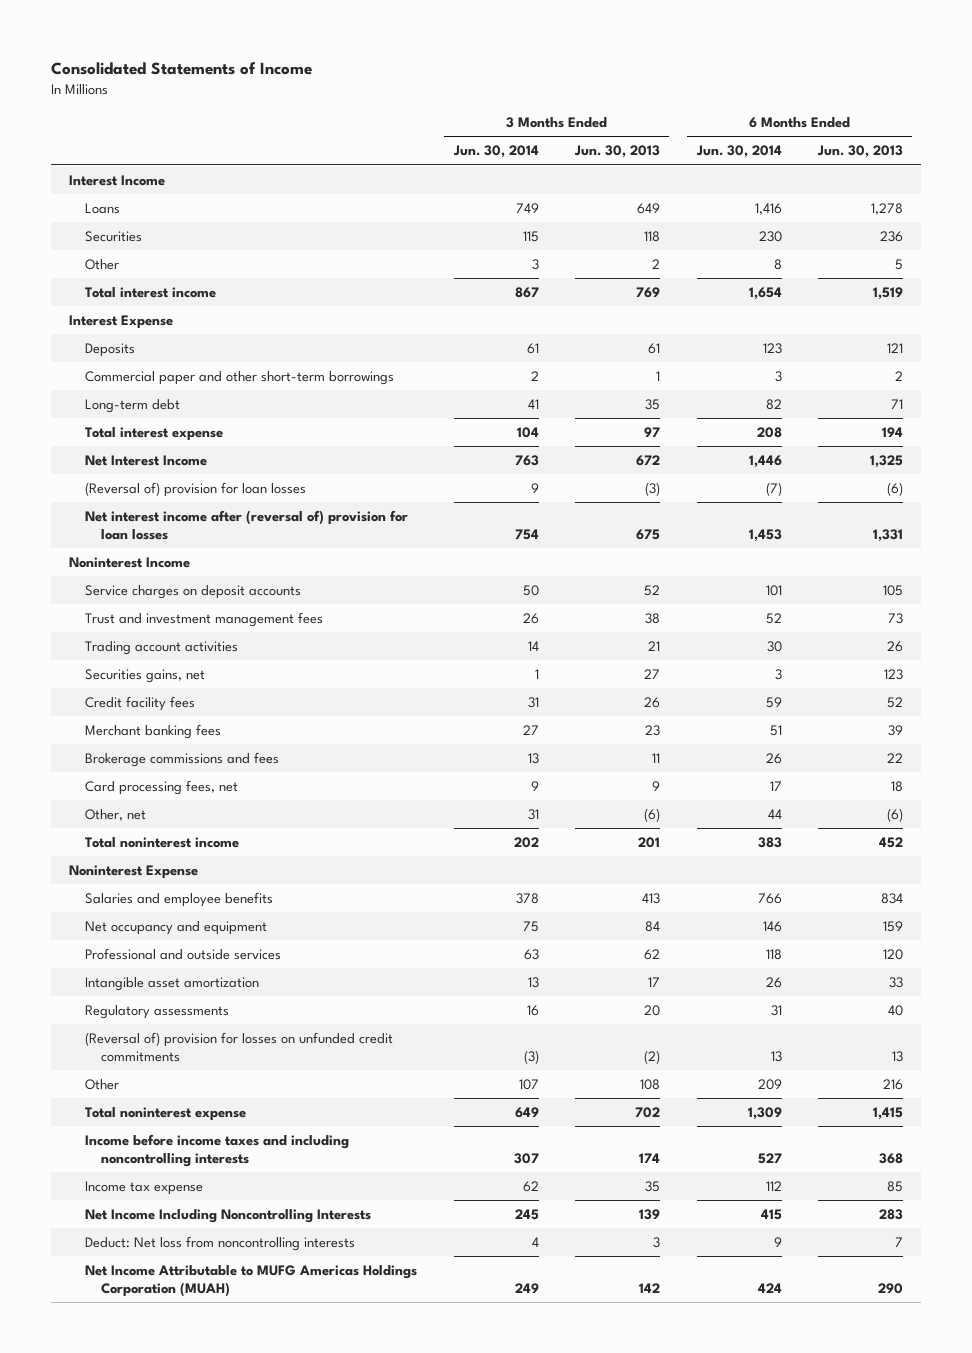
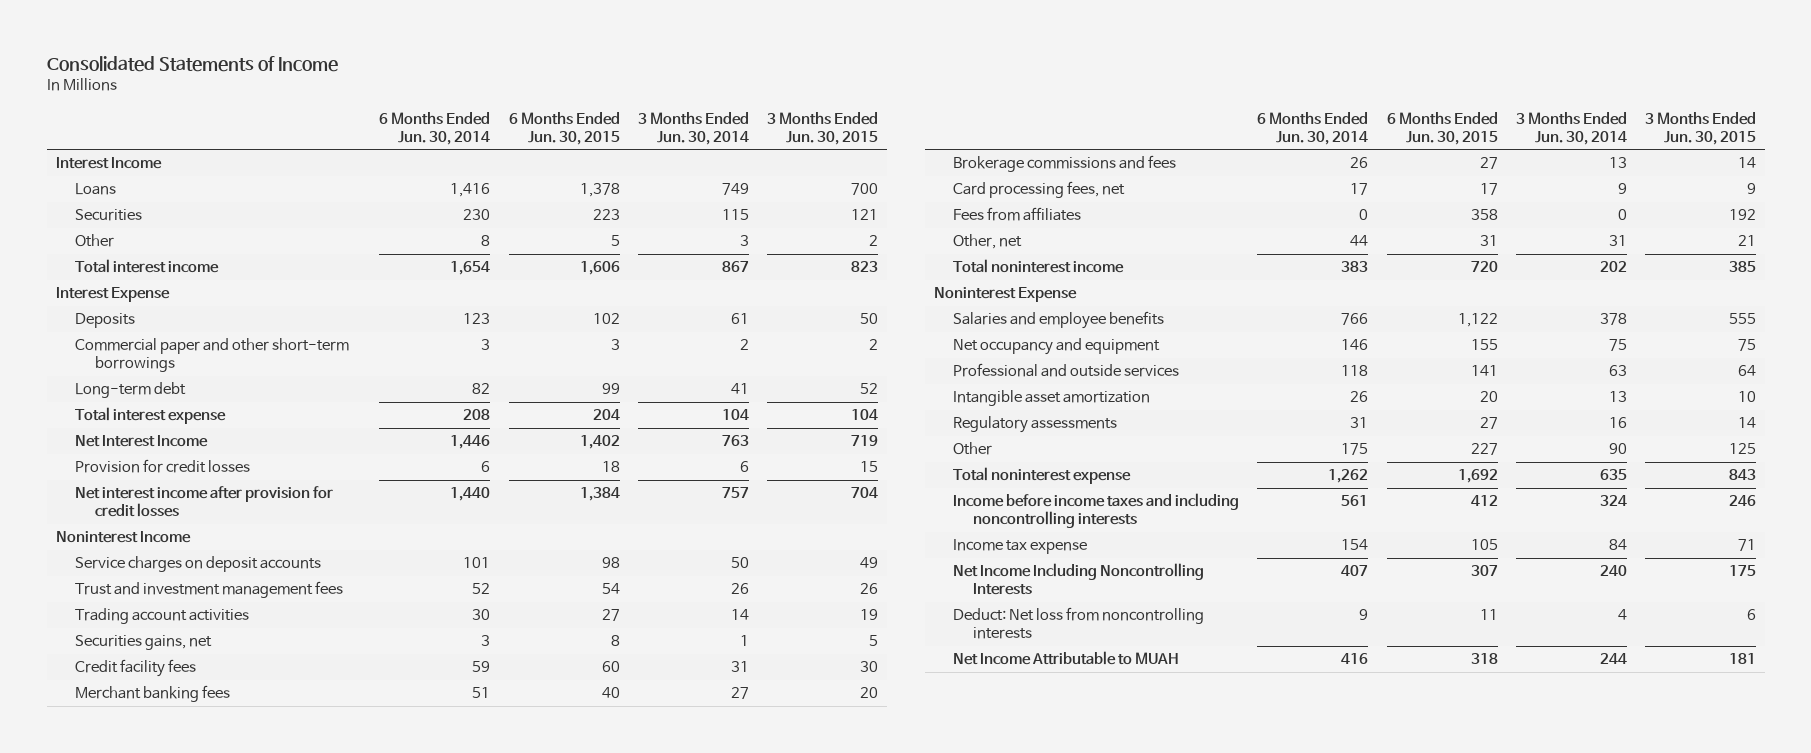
[574,145,661,159] Jun. 30, 2013 -> none
[816,145,903,159] Jun. 30, 2013 -> none
none -> [508,111,620,145] 6 Months Ended Jun. 30, 2015
none -> [766,111,878,145] 3 Months Ended Jun. 30, 2015
[85,481,307,497] (Reversal of) provision for loan losses -> none
none -> [75,459,251,474] Provision for credit losses
[85,509,409,540] Net interest income after (reversal of) provision for loan losses -> [75,486,334,518] Net interest income after provision for credit losses
[514,528,539,540] 754 -> [721,487,749,499] 757
[748,528,782,542] 1,453 -> [450,487,491,502] 1,440
none -> [953,207,1082,222] Fees from affiliates
[85,1031,394,1062] (Reversal of) provision for losses on unfunded credit commitments -> none
[518,1078,539,1090] 107 -> [1608,443,1627,455] 90
[757,1078,782,1090] 209 -> [1341,443,1369,456] 175
[514,1106,539,1118] 649 -> [1599,469,1627,481] 635
[747,1106,782,1120] 1,309 -> [1328,469,1369,484] 1,262
[513,1152,539,1164] 307 -> [1599,495,1627,507] 324
[757,1152,782,1164] 527 -> [1341,495,1369,507] 561
[522,1180,539,1192] 62 -> [1608,539,1627,551] 84
[765,1180,782,1191] 112 -> [1341,539,1369,551] 154
[514,1208,539,1220] 245 -> [1599,565,1627,577] 240
[760,1208,782,1220] 415 -> [1341,565,1369,577] 407
[85,1264,418,1297] Net Income Attributable to MUFG Americas Holdings Corporation (MUAH) -> [953,651,1180,666] Net Income Attributable to MUAH
[514,1282,539,1293] 249 -> [1599,653,1627,665] 244
[757,1282,782,1293] 424 -> [1341,653,1369,665] 416

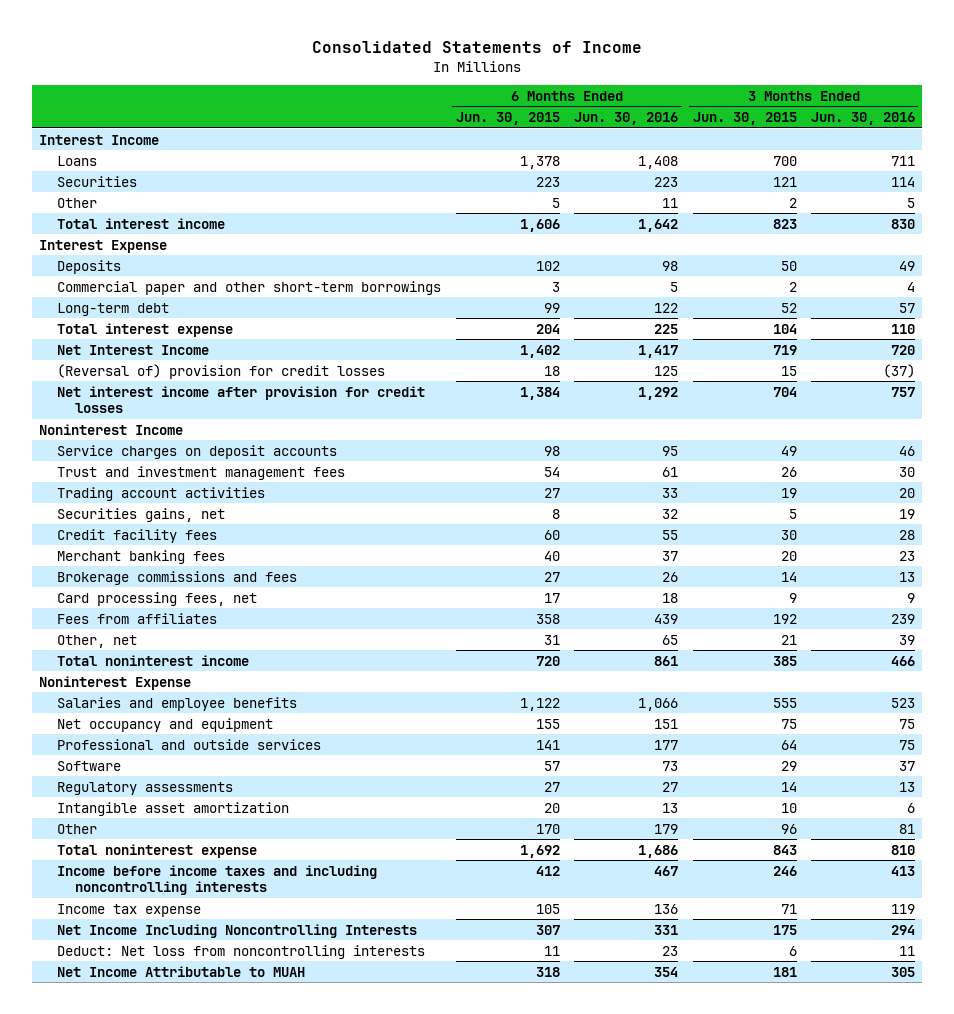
[379,111,491,145] 6 Months Ended Jun. 30, 2014 -> none
[637,111,749,145] 3 Months Ended Jun. 30, 2014 -> none
none -> [574,111,679,125] Jun. 30, 2016
none -> [810,111,915,125] Jun. 30, 2016
[75,459,251,474] Provision for credit losses -> [57,363,386,379] (Reversal of) provision for credit losses
none -> [57,760,122,771] Software
[953,390,1151,407] Intangible asset amortization -> [57,801,290,816] Intangible asset amortization
[1470,443,1498,456] 227 -> [535,823,560,834] 170
[1728,443,1756,455] 125 -> [780,823,797,834] 96

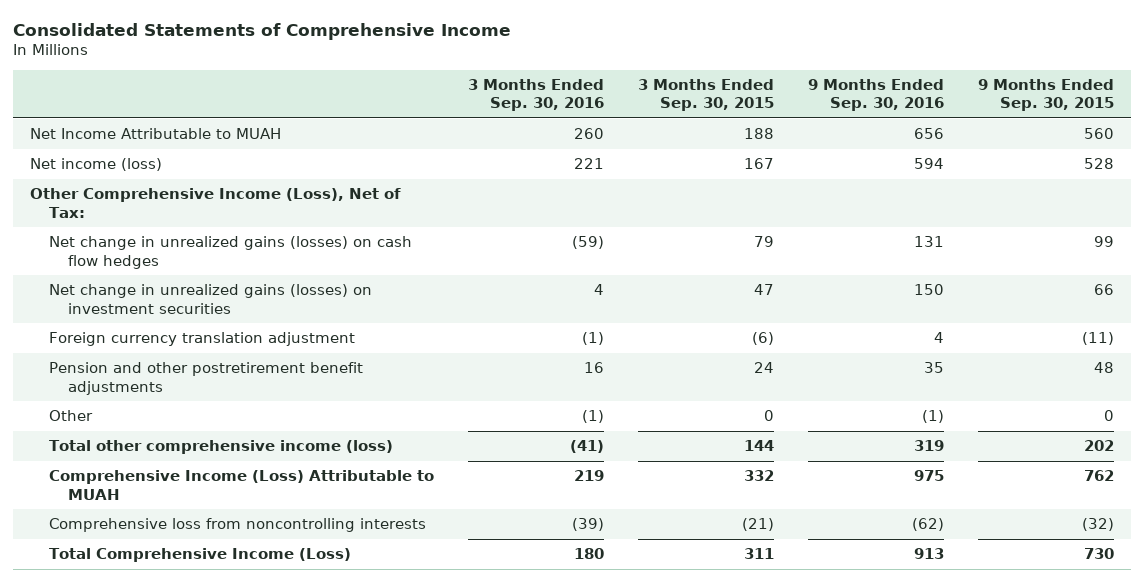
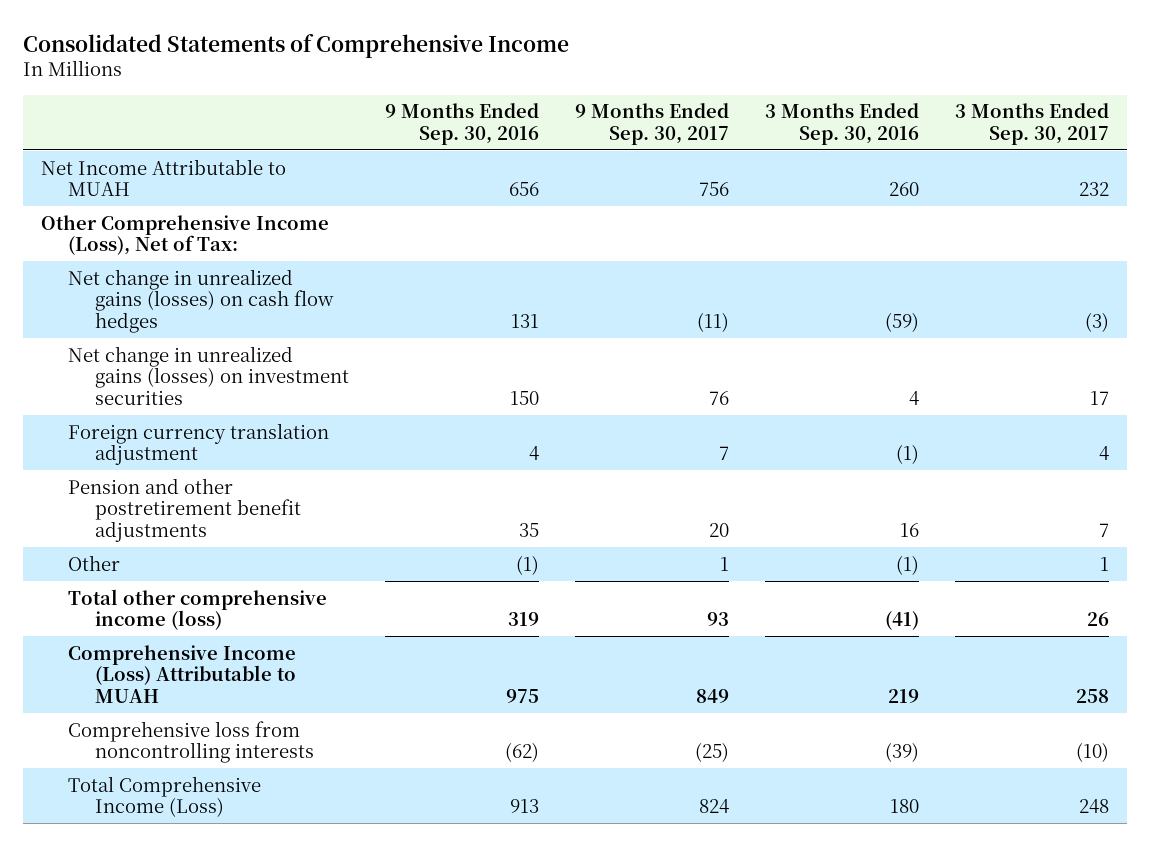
[638,78,775,112] 3 Months Ended Sep. 30, 2015 -> none
[978,78,1115,112] 9 Months Ended Sep. 30, 2015 -> none
none -> [575,103,730,145] 9 Months Ended Sep. 30, 2017
none -> [954,103,1109,145] 3 Months Ended Sep. 30, 2017
[30,158,163,172] Net income (loss) -> none

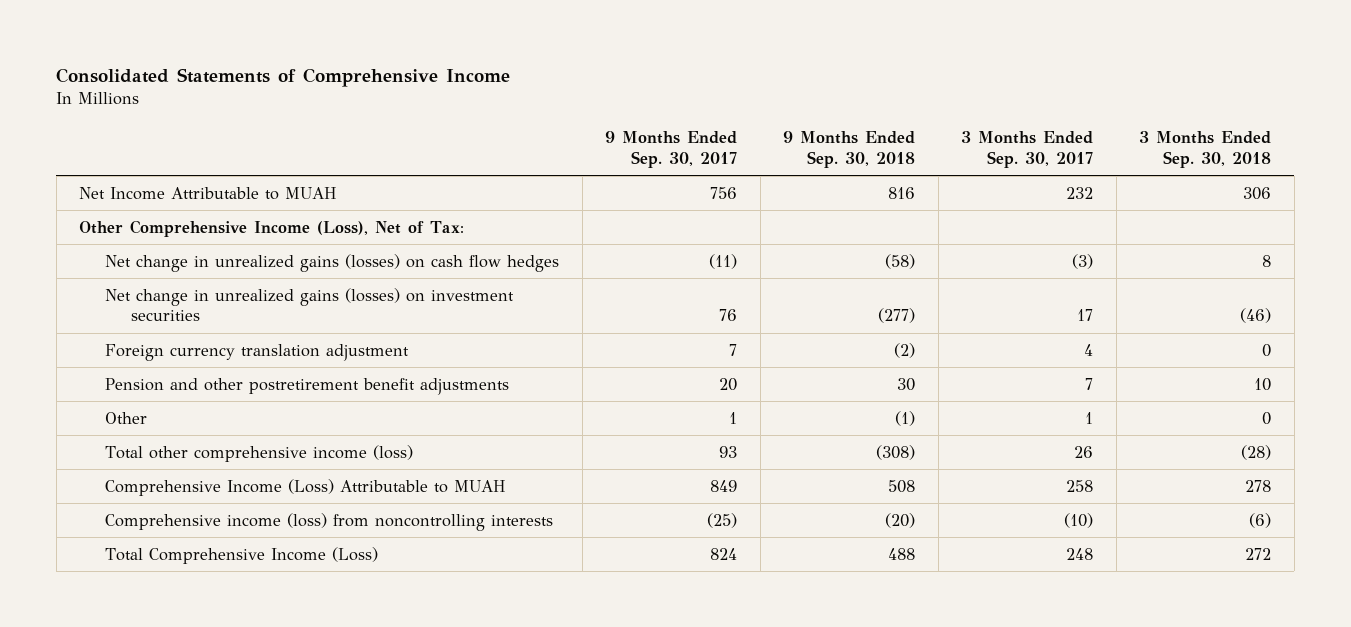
[385,103,540,145] 9 Months Ended Sep. 30, 2016 -> none
[764,103,919,145] 3 Months Ended Sep. 30, 2016 -> none
none -> [783,131,916,169] 9 Months Ended Sep. 30, 2018
none -> [1139,131,1272,169] 3 Months Ended Sep. 30, 2018
[68,720,315,764] Comprehensive loss from noncontrolling interests -> [105,512,554,531] Comprehensive income (loss) from noncontrolling interests

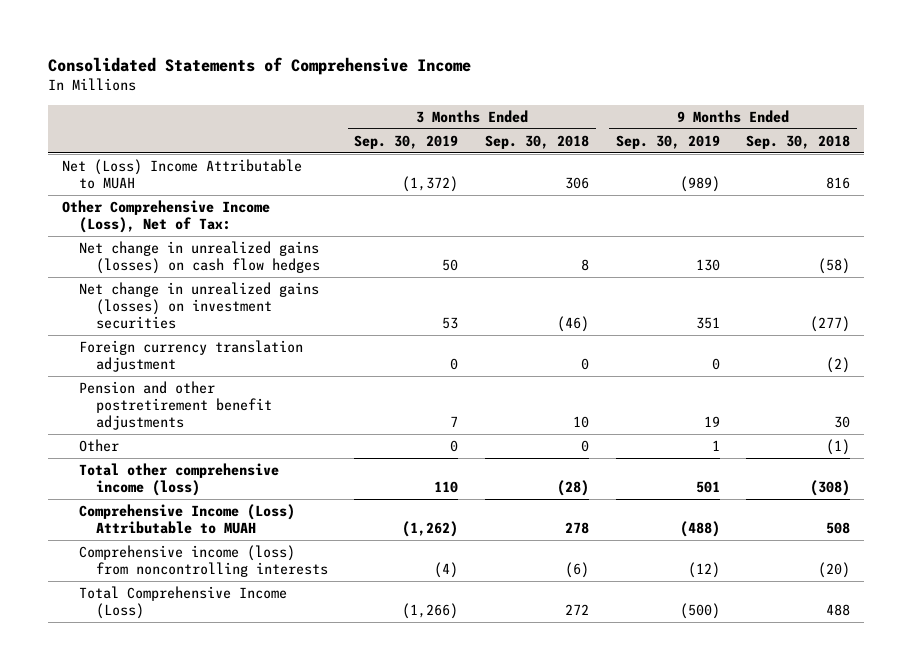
[605,131,738,169] 9 Months Ended Sep. 30, 2017 -> none
[961,131,1094,169] 3 Months Ended Sep. 30, 2017 -> none
none -> [354,134,459,149] Sep. 30, 2019
none -> [615,134,720,149] Sep. 30, 2019
[79,186,338,200] Net Income Attributable to MUAH -> [61,159,302,190] Net (Loss) Income Attributable to MUAH

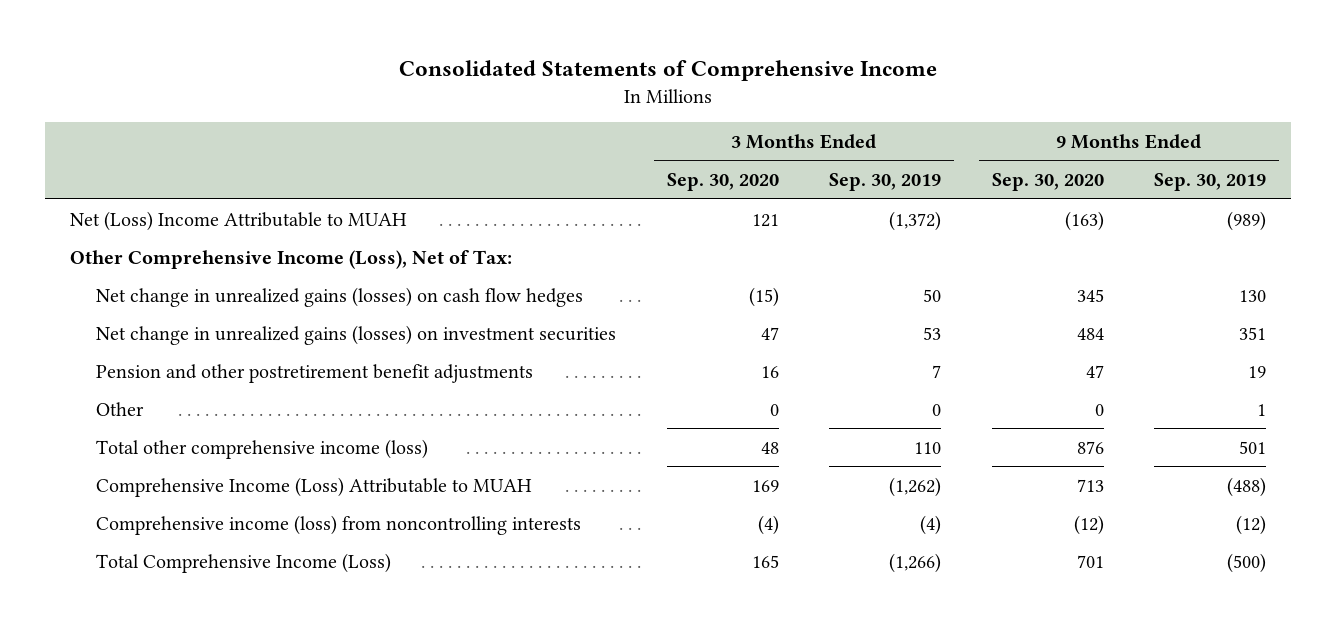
[485,134,590,149] Sep. 30, 2018 -> none
[746,134,851,149] Sep. 30, 2018 -> none
none -> [666,173,779,192] Sep. 30, 2020
none -> [991,173,1104,192] Sep. 30, 2020
[78,340,303,373] Foreign currency translation adjustment -> none

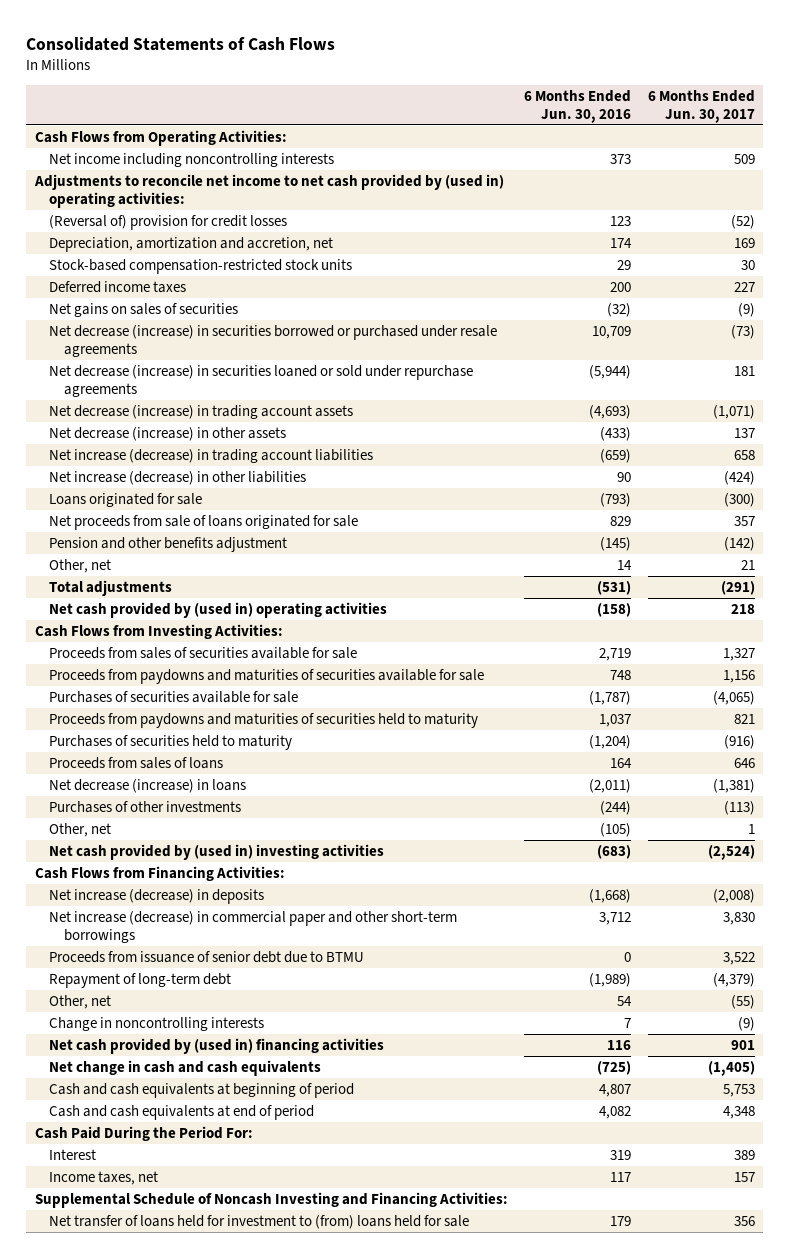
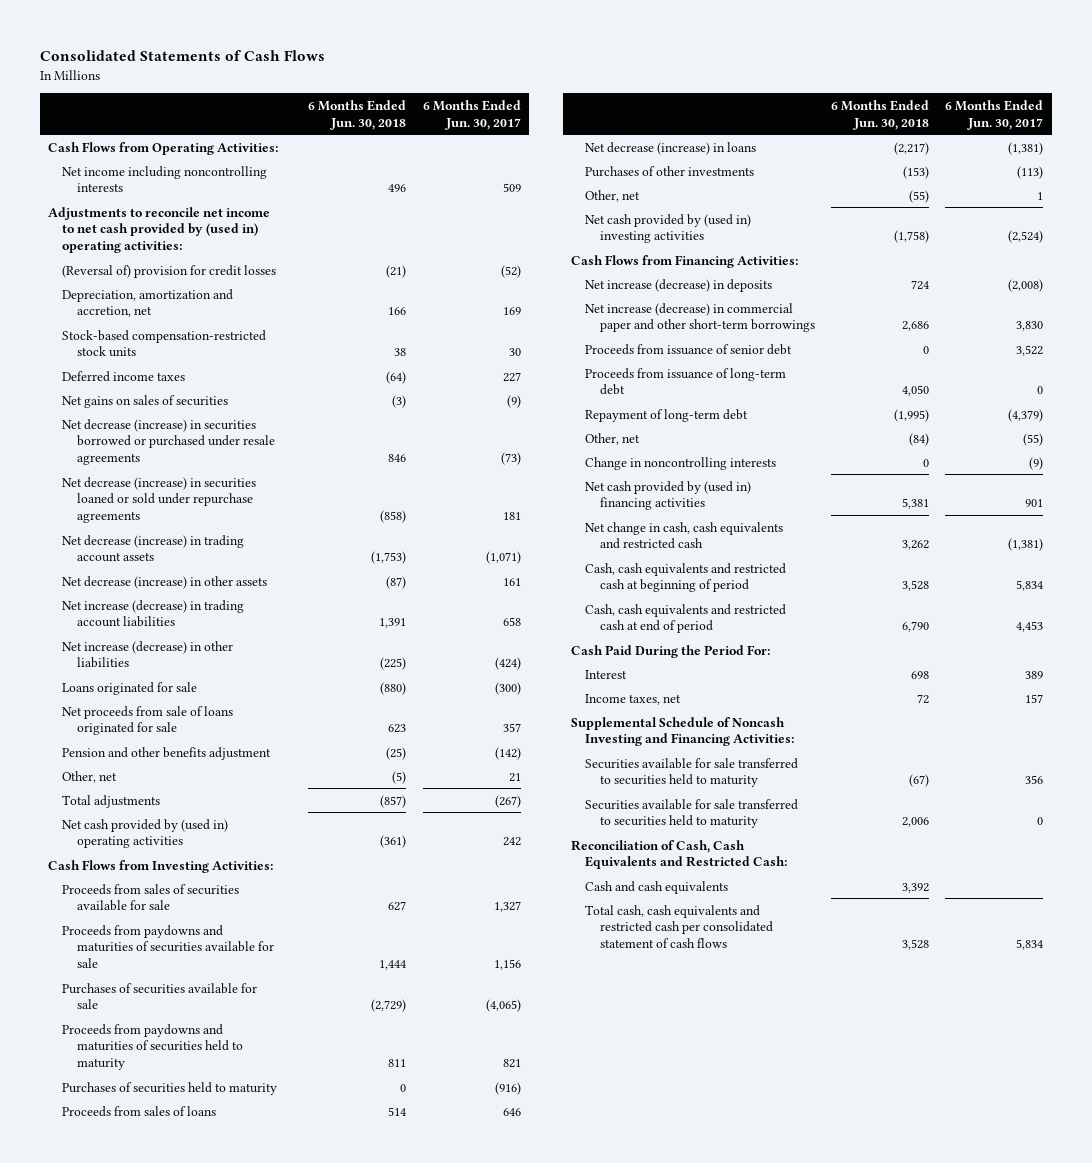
[524,90,632,124] 6 Months Ended Jun. 30, 2016 -> none
none -> [308,99,407,130] 6 Months Ended Jun. 30, 2018
[733,427,755,438] 137 -> [502,577,521,586] 161
[720,580,755,595] (291) -> [494,794,521,808] (267)
[730,603,755,614] 218 -> [502,837,521,847] 242
[49,950,365,963] Proceeds from issuance of senior debt due to BTMU -> [585,343,793,355] Proceeds from issuance of senior debt
none -> [585,367,787,396] Proceeds from issuance of long-term debt
[49,1059,322,1076] Net change in cash and cash equivalents -> [585,521,784,550] Net change in cash, cash equivalents and restricted cash
[707,1060,755,1076] (1,405) -> [1008,538,1044,552] (1,381)
[49,1082,355,1098] Cash and cash equivalents at beginning of period -> [585,562,787,593] Cash, cash equivalents and restricted cash at beginning of period
[722,1083,755,1097] 5,753 -> [1016,580,1044,592] 5,834
[49,1104,315,1120] Cash and cash equivalents at end of period -> [585,603,787,634] Cash, cash equivalents and restricted cash at end of period
[722,1105,755,1119] 4,348 -> [1016,621,1044,633] 4,453
[49,1214,470,1229] Net transfer of loans held for investment to (from) loans held for sale -> [585,757,799,788] Securities available for sale transferred to securities held to maturity
none -> [585,798,799,829] Securities available for sale transferred to securities held to maturity
none -> [571,839,788,870] Reconciliation of Cash, Cash Equivalents and Restricted Cash:
none -> [585,880,729,894] Cash and cash equivalents
none -> [585,904,773,949] Total cash, cash equivalents and restricted cash per consolidated statement of cash flows

